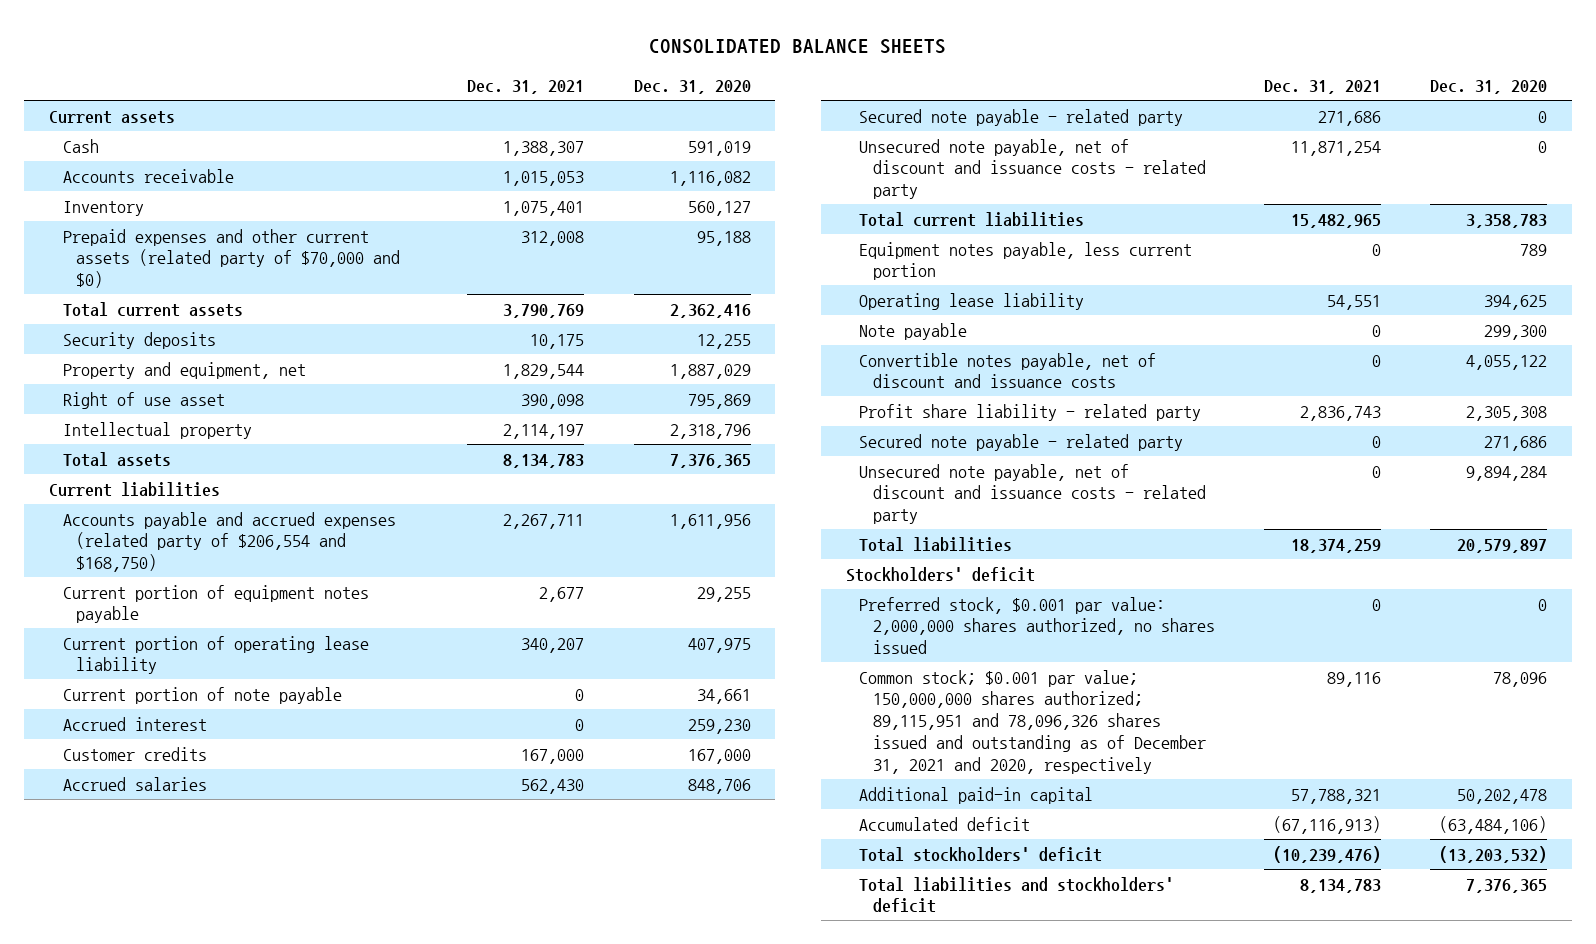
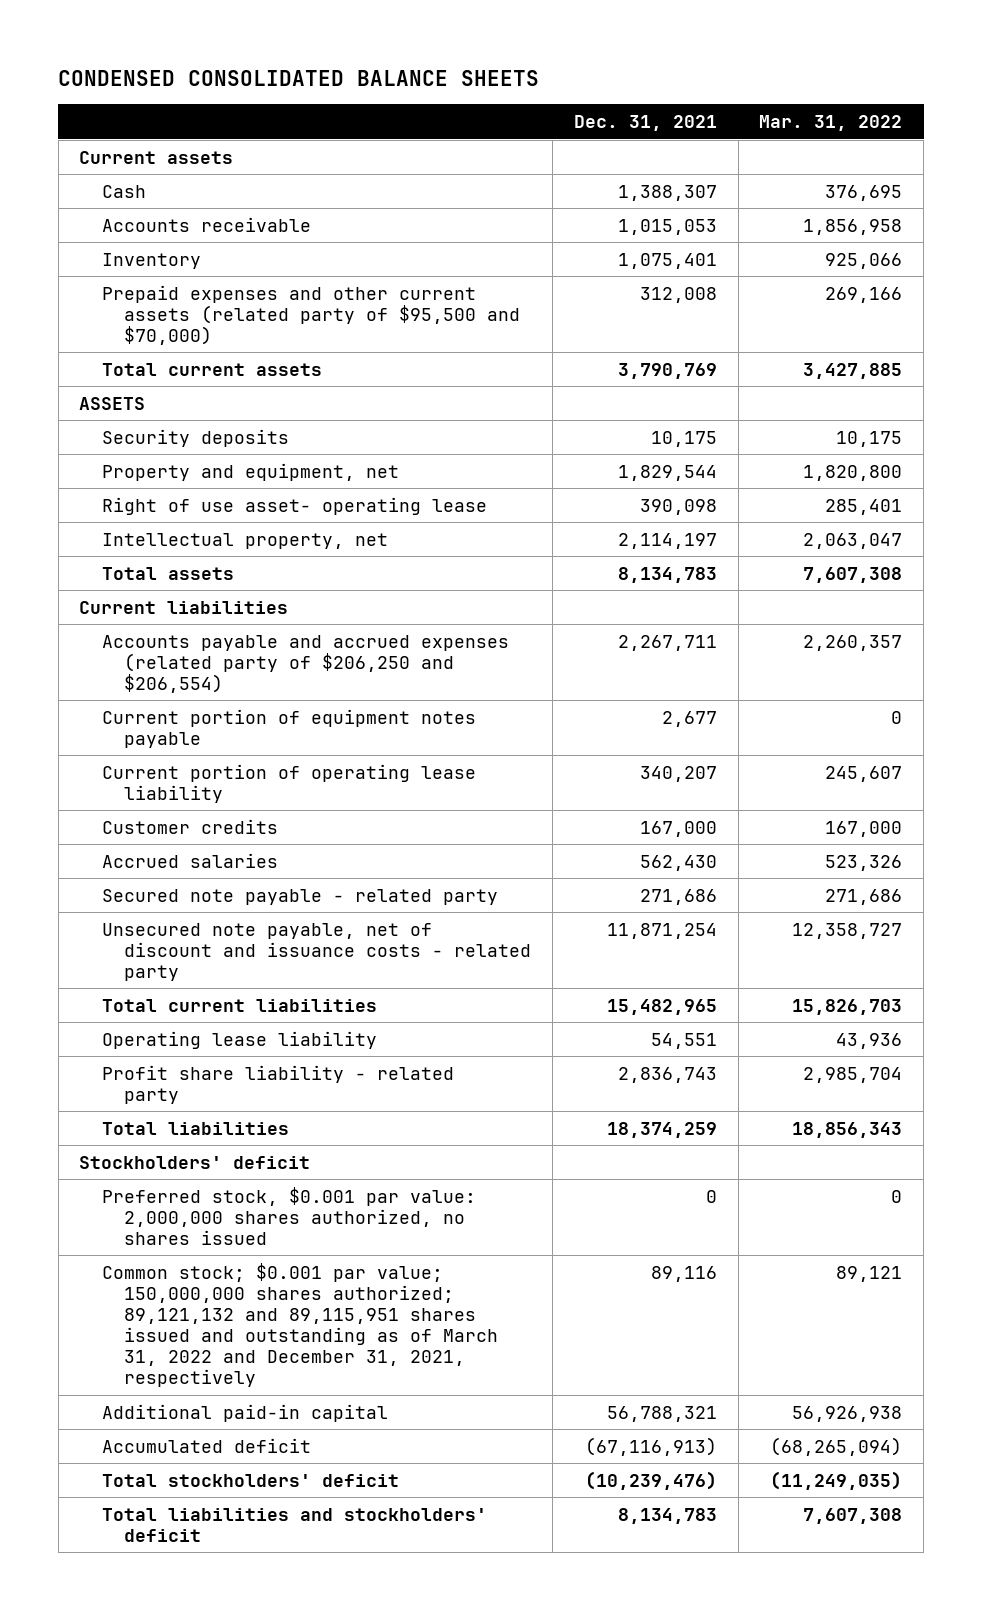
[649,39,947,55] CONSOLIDATED BALANCE SHEETS -> [58,70,540,87] CONDENSED CONSOLIDATED BALANCE SHEETS
[633,80,751,95] Dec. 31, 2020 -> none
none -> [759,115,903,132] Mar. 31, 2022
[62,228,401,289] Prepaid expenses and other current assets (related party of $70,000 and $0) -> [101,284,521,346] Prepaid expenses and other current assets (related party of $95,500 and $70,000)
none -> [79,396,146,410] ASSETS
[62,391,225,409] Right of use asset -> [101,496,487,515] Right of use asset- operating lease
[62,421,252,439] Intellectual property -> [101,532,388,549] Intellectual property, net
[62,511,396,573] Accounts payable and accrued expenses (related party of $206,554 and $168,750) -> [101,634,509,694] Accounts payable and accrued expenses (related party of $206,250 and $206,554)
[62,686,342,704] Current portion of note payable -> none
[62,716,207,731] Accrued interest -> none
[859,241,1193,281] Equipment notes payable, less current portion -> none
[859,322,968,340] Note payable -> none
[859,352,1157,389] Convertible notes payable, net of discount and issuance costs -> none
[859,433,1184,451] Secured note payable - related party -> none
[859,463,1206,525] Unsecured note payable, net of discount and issuance costs - related party -> none
[859,669,1206,774] Common stock; $0.001 par value; 150,000,000 shares authorized; 89,115,951 and 78,096,326 shares issued and outstanding as of December 31, 2021 and 2020, respectively -> [101,1262,499,1388] Common stock; $0.001 par value; 150,000,000 shares authorized; 89,121,132 and 89,115,951 shares issued and outstanding as of March 31, 2022 and December 31, 2021, respectively
[1291,788,1382,804] 57,788,321 -> [606,1405,717,1422] 56,788,321

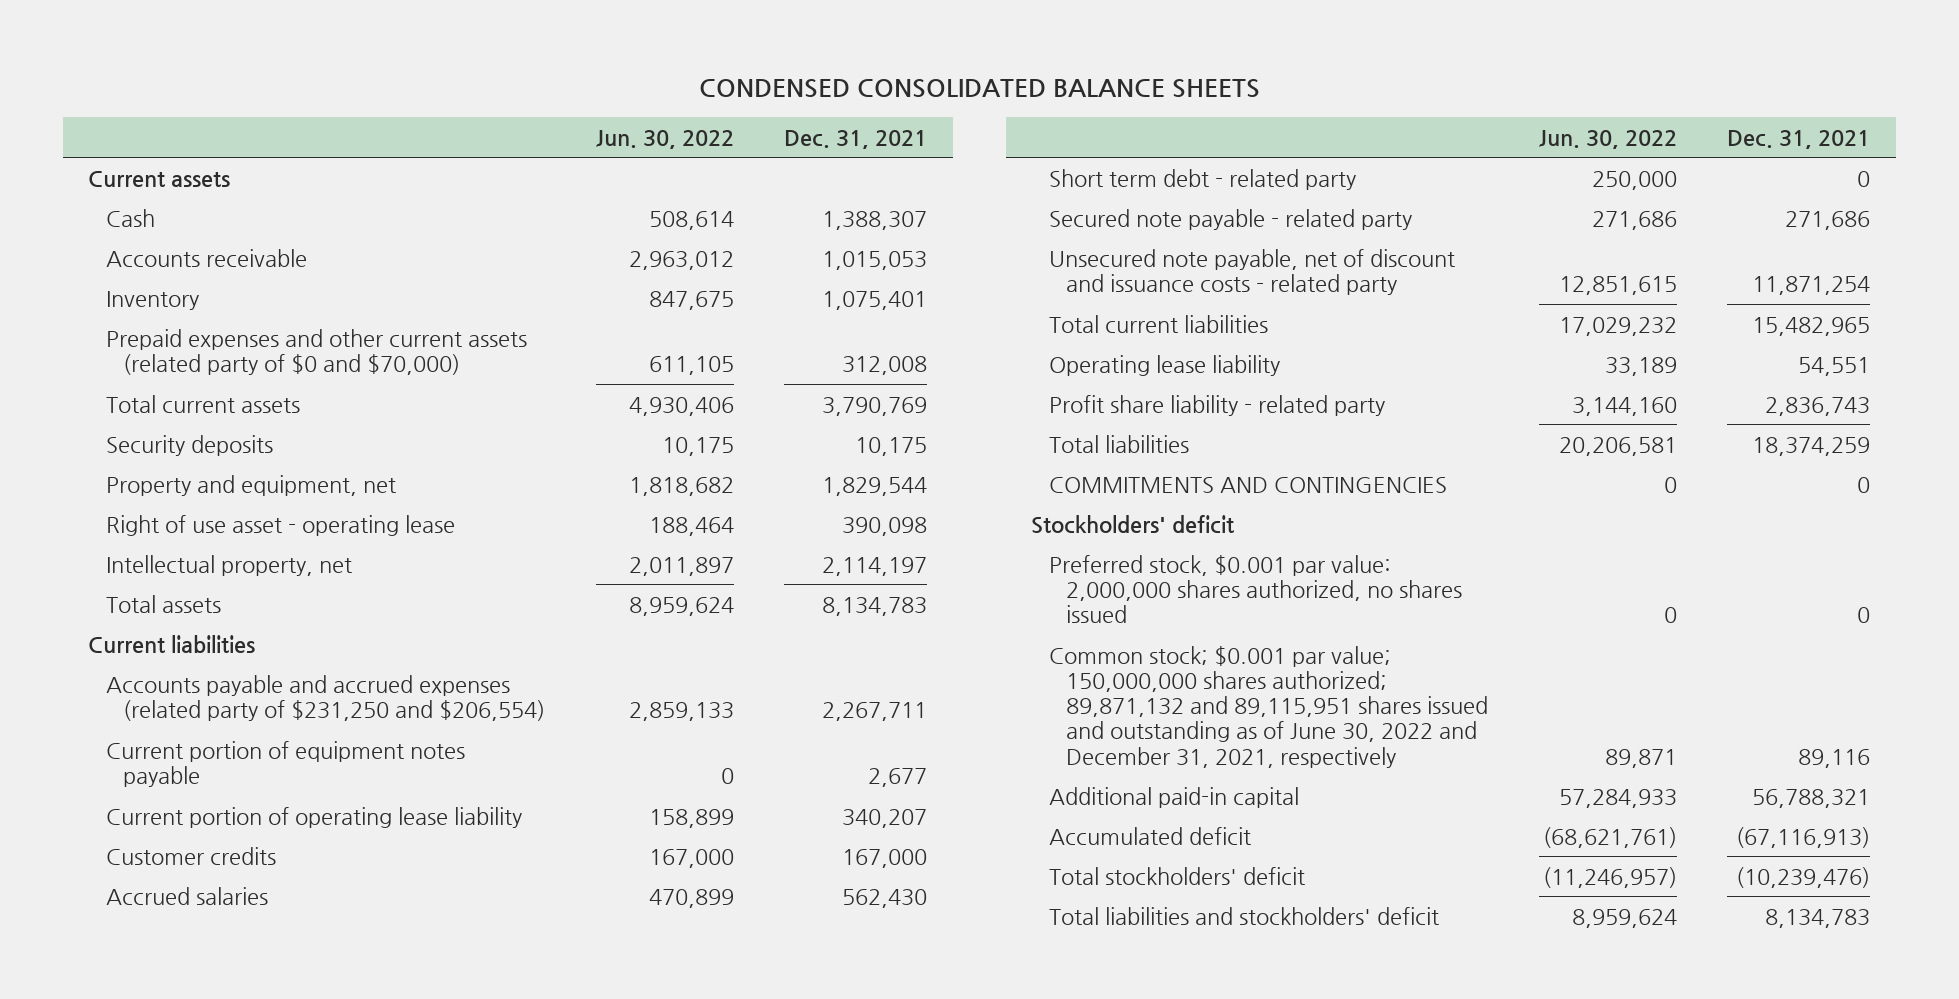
[759,115,903,132] Mar. 31, 2022 -> none
none -> [595,129,734,149] Jun. 30, 2022
[101,284,521,346] Prepaid expenses and other current assets (related party of $95,500 and $70,000) -> [105,328,527,375] Prepaid expenses and other current assets (related party of $0 and $70,000)
[79,396,146,410] ASSETS -> none
[101,496,487,515] Right of use asset- operating lease -> [105,514,455,536] Right of use asset - operating lease
[101,634,509,694] Accounts payable and accrued expenses (related party of $206,250 and $206,554) -> [105,674,545,721] Accounts payable and accrued expenses (related party of $231,250 and $206,554)
none -> [1048,168,1356,190] Short term debt - related party
none -> [1048,476,1447,493] COMMITMENTS AND CONTINGENCIES
[101,1262,499,1388] Common stock; $0.001 par value; 150,000,000 shares authorized; 89,121,132 and 89,115,951 shares issued and outstanding as of March 31, 2022 and December 31, 2021, respectively -> [1048,645,1489,768] Common stock; $0.001 par value; 150,000,000 shares authorized; 89,871,132 and 89,115,951 shares issued and outstanding as of June 30, 2022 and December 31, 2021, respectively

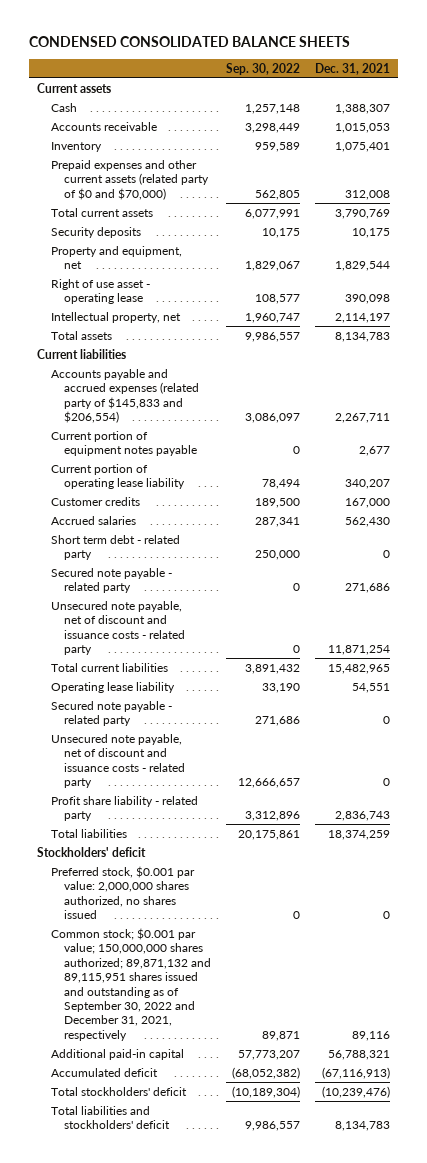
[595,129,734,149] Jun. 30, 2022 -> none
none -> [226,62,301,75] Sep. 30, 2022
[105,674,545,721] Accounts payable and accrued expenses (related party of $231,250 and $206,554) -> [50,368,200,424] Accounts payable and accrued expenses (related party of $145,833 and $206,554)
none -> [50,700,172,727] Secured note payable - related party
none -> [50,733,186,789] Unsecured note payable, net of discount and issuance costs - related party
[1048,476,1447,493] COMMITMENTS AND CONTINGENCIES -> none
[1048,645,1489,768] Common stock; $0.001 par value; 150,000,000 shares authorized; 89,871,132 and 89,115,951 shares issued and outstanding as of June 30, 2022 and December 31, 2021, respectively -> [50,927,212,1041] Common stock; $0.001 par value; 150,000,000 shares authorized; 89,871,132 and 89,115,951 shares issued and outstanding as of September 30, 2022 and December 31, 2021, respectively

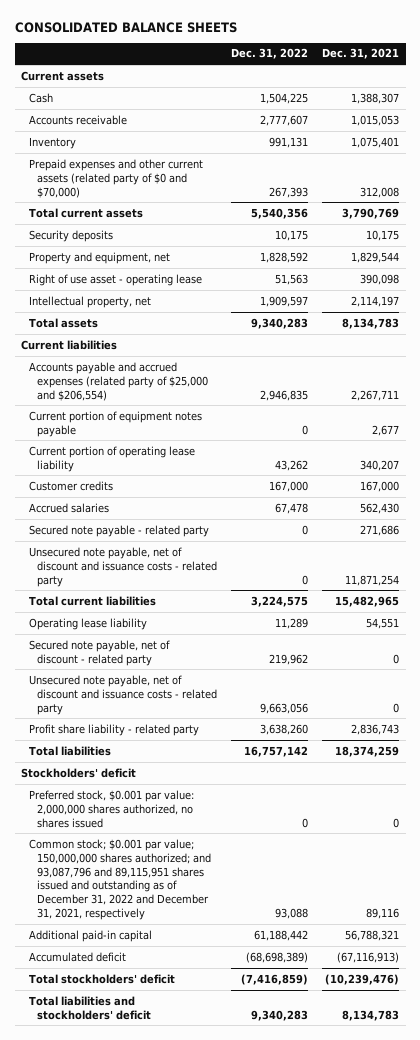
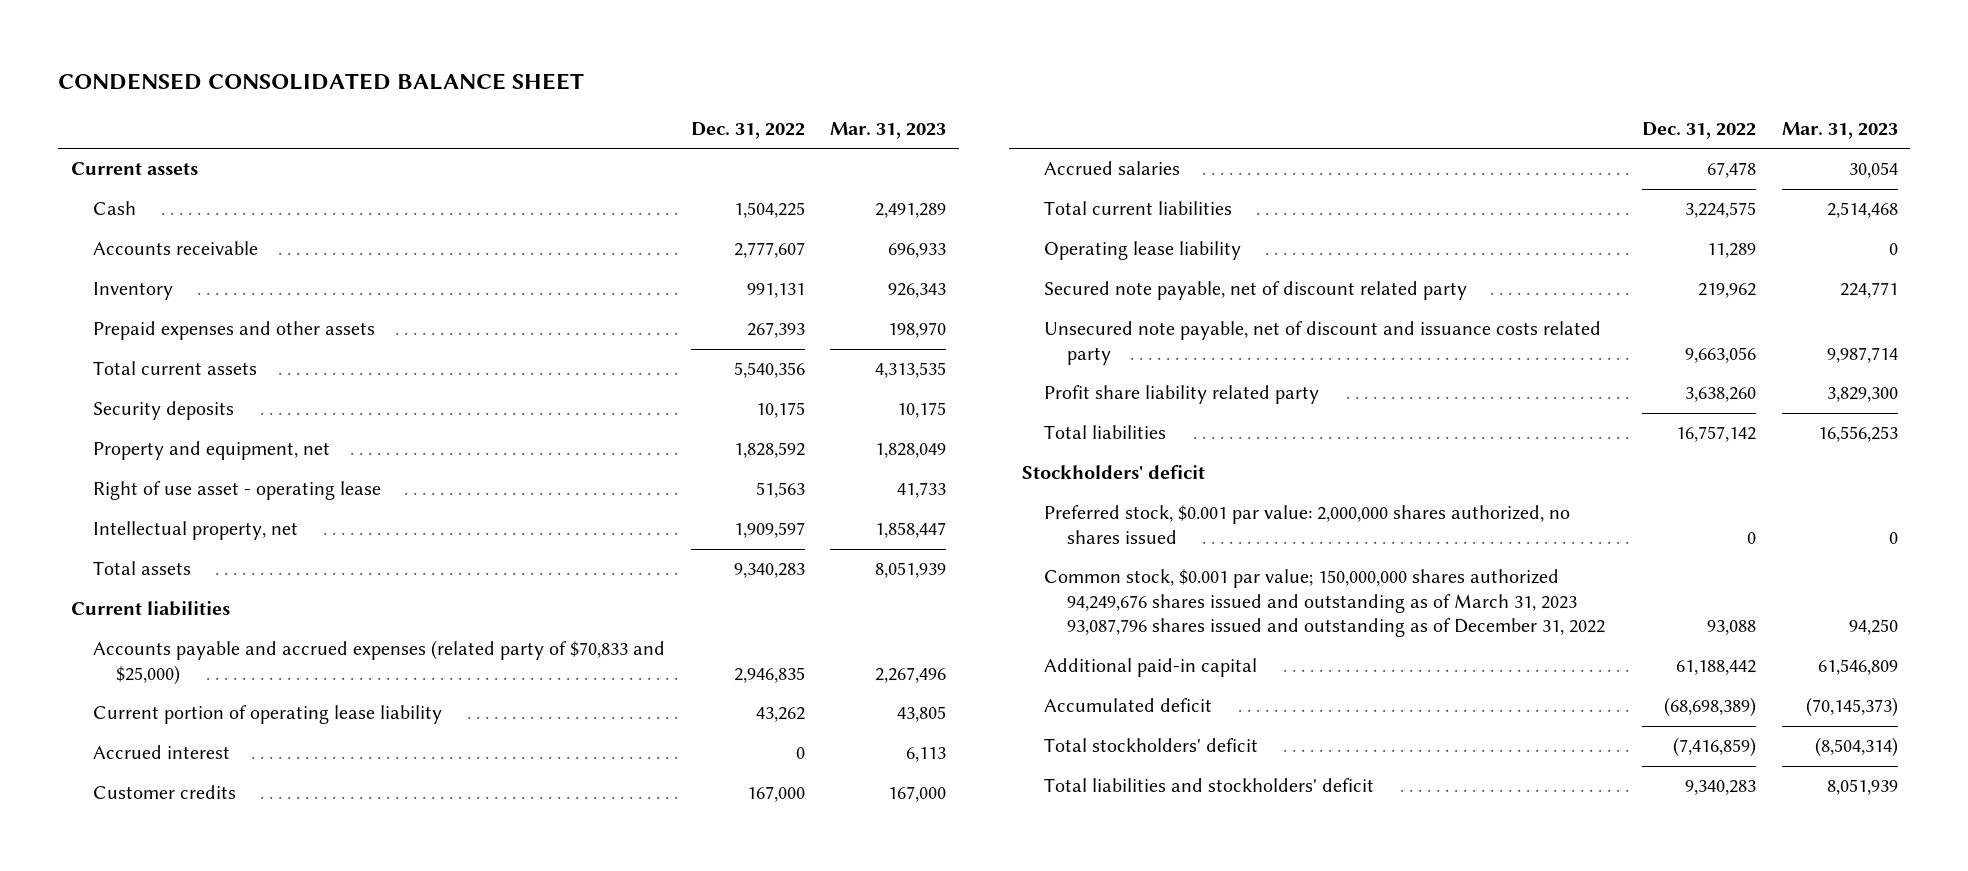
[14,21,237,33] CONSOLIDATED BALANCE SHEETS -> [57,72,584,90] CONDENSED CONSOLIDATED BALANCE SHEET
[321,48,399,60] Dec. 31, 2021 -> none
none -> [830,121,947,139] Mar. 31, 2023
[29,158,204,198] Prepaid expenses and other current assets (related party of $0 and $70,000) -> [93,321,376,341] Prepaid expenses and other assets
[29,410,203,437] Current portion of equipment notes payable -> none
[29,361,209,401] Accounts payable and accrued expenses (related party of $25,000 and $206,554) -> [93,640,666,685] Accounts payable and accrued expenses (related party of $70,833 and $25,000)
none -> [93,745,231,760] Accrued interest
[29,524,210,537] Secured note payable - related party -> none
[29,546,218,587] Unsecured note payable, net of discount and issuance costs - related party -> none
[29,639,171,666] Secured note payable, net of discount - related party -> [1044,281,1468,301] Secured note payable, net of discount related party
[29,674,218,715] Unsecured note payable, net of discount and issuance costs - related party -> [1044,321,1602,365] Unsecured note payable, net of discount and issuance costs related party
[29,723,200,736] Profit share liability - related party -> [1044,385,1320,405] Profit share liability related party
[29,838,212,921] Common stock; $0.001 par value; 150,000,000 shares authorized; and 93,087,796 and 89,115,951 shares issued and outstanding as of December 31, 2022 and December 31, 2021, respectively -> [1044,569,1605,638] Common stock, $0.001 par value; 150,000,000 shares authorized 94,249,676 shares issued and outstanding as of March 31, 2023 93,087,796 shares issued and outstanding as of December 31, 2022

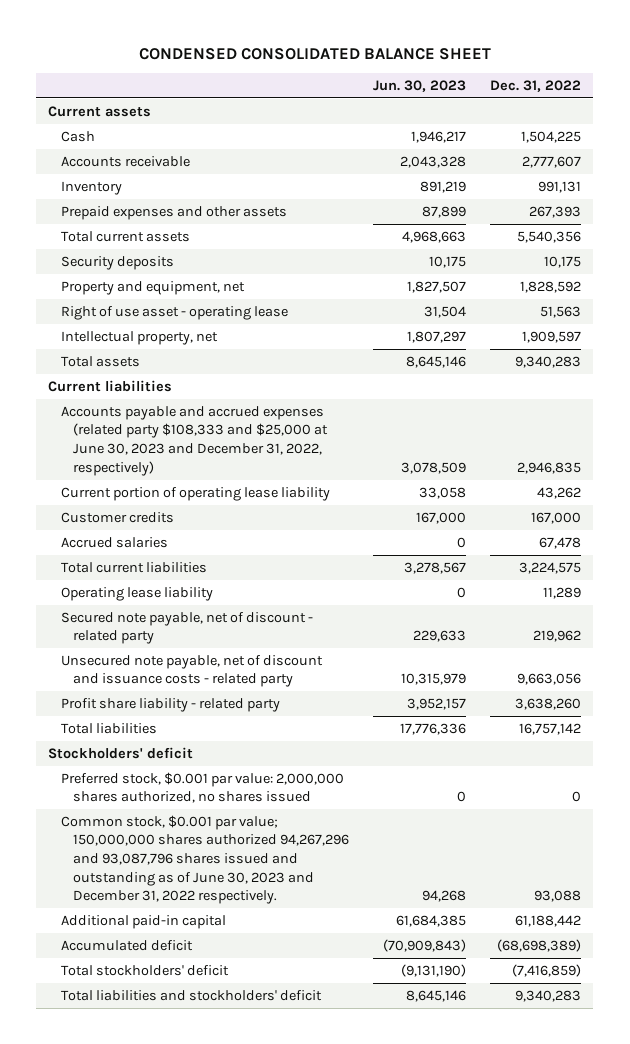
[830,121,947,139] Mar. 31, 2023 -> none
none -> [373,80,467,93] Jun. 30, 2023
[93,640,666,685] Accounts payable and accrued expenses (related party of $70,833 and $25,000) -> [60,405,329,476] Accounts payable and accrued expenses (related party $108,333 and $25,000 at June 30, 2023 and December 31, 2022, respectively)
[93,745,231,760] Accrued interest -> none
[1044,281,1468,301] Secured note payable, net of discount related party -> [60,611,313,645] Secured note payable, net of discount - related party
[1044,321,1602,365] Unsecured note payable, net of discount and issuance costs related party -> [60,654,323,688] Unsecured note payable, net of discount and issuance costs - related party
[1044,385,1320,405] Profit share liability related party -> [60,697,280,712] Profit share liability - related party
[1044,569,1605,638] Common stock, $0.001 par value; 150,000,000 shares authorized 94,249,676 shares issued and outstanding as of March 31, 2023 93,087,796 shares issued and outstanding as of December 31, 2022 -> [60,814,350,905] Common stock, $0.001 par value; 150,000,000 shares authorized 94,267,296 and 93,087,796 shares issued and outstanding as of June 30, 2023 and December 31, 2022 respectively.

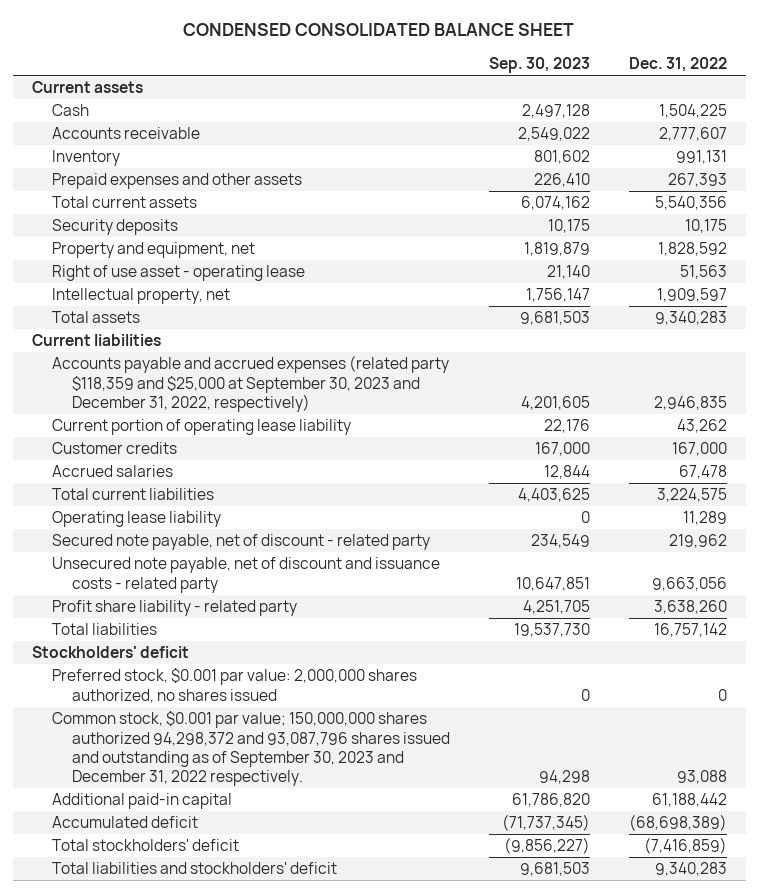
[373,80,467,93] Jun. 30, 2023 -> none
none -> [488,57,590,74] Sep. 30, 2023
[60,405,329,476] Accounts payable and accrued expenses (related party $108,333 and $25,000 at June 30, 2023 and December 31, 2022, respectively) -> [52,355,450,413] Accounts payable and accrued expenses (related party $118,359 and $25,000 at September 30, 2023 and December 31, 2022, respectively)
[60,814,350,905] Common stock, $0.001 par value; 150,000,000 shares authorized 94,267,296 and 93,087,796 shares issued and outstanding as of June 30, 2023 and December 31, 2022 respectively. -> [52,711,451,787] Common stock, $0.001 par value; 150,000,000 shares authorized 94,298,372 and 93,087,796 shares issued and outstanding as of September 30, 2023 and December 31, 2022 respectively.

